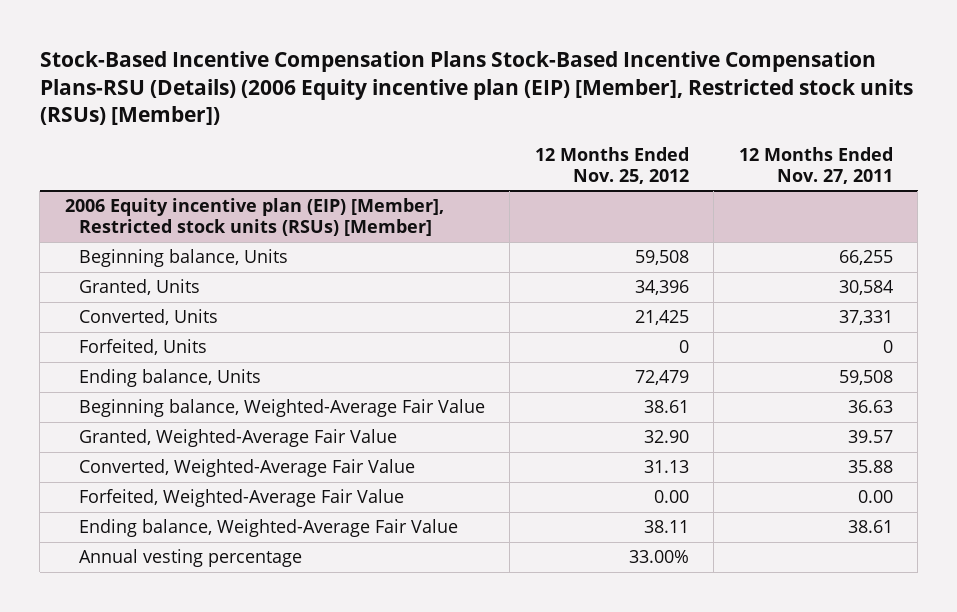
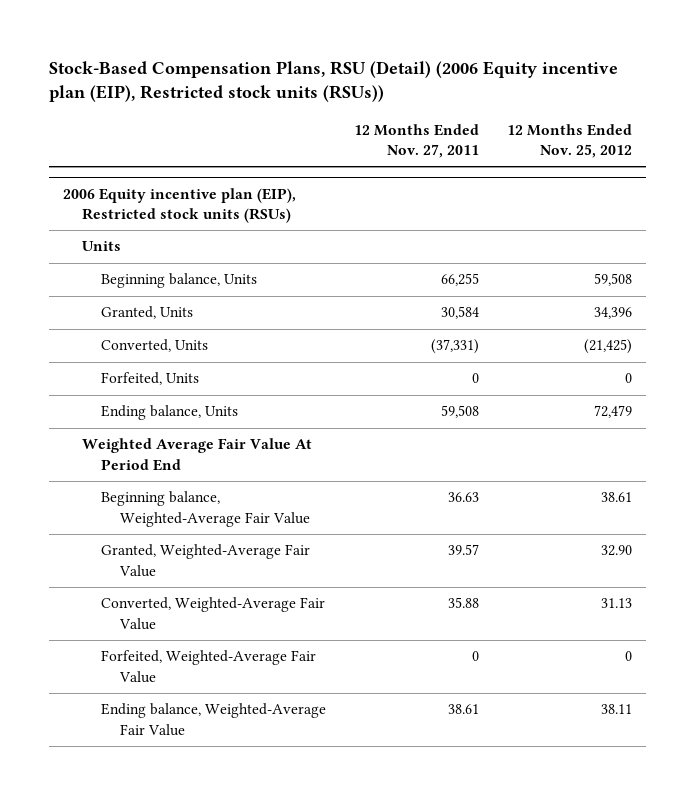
[39,51,913,126] Stock-Based Incentive Compensation Plans Stock-Based Incentive Compensation Plans-RSU (Details) (2006 Equity incentive plan (EIP) [Member], Restricted stock units (RSUs) [Member]) -> [49,60,619,102] Stock-Based Compensation Plans, RSU (Detail) (2006 Equity incentive plan (EIP), Restricted stock units (RSUs))
[64,198,444,237] 2006 Equity incentive plan (EIP) [Member], Restricted stock units (RSUs) [Member] -> [63,187,297,223] 2006 Equity incentive plan (EIP), Restricted stock units (RSUs)
none -> [82,241,122,252] Units
[634,310,689,326] 21,425 -> [583,339,632,355] (21,425)
[838,310,893,326] 37,331 -> [430,339,479,355] (37,331)
none -> [82,438,313,471] Weighted Average Fair Value At Period End
[653,490,689,504] 0.00 -> [624,651,632,662] 0
[857,490,893,504] 0.00 -> [471,651,479,662] 0
[78,549,302,568] Annual vesting percentage -> none

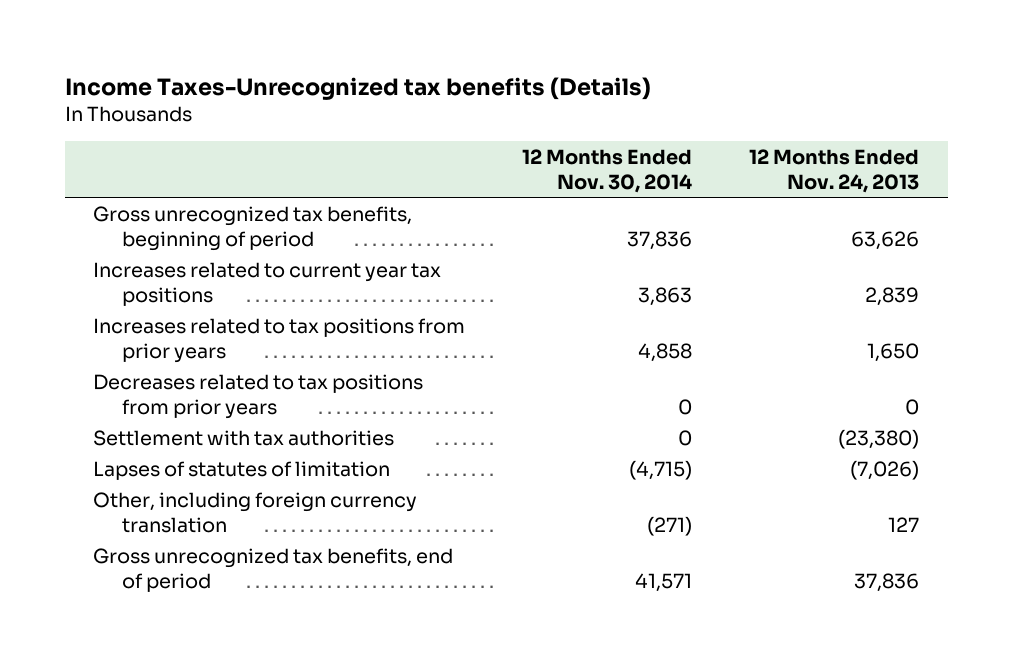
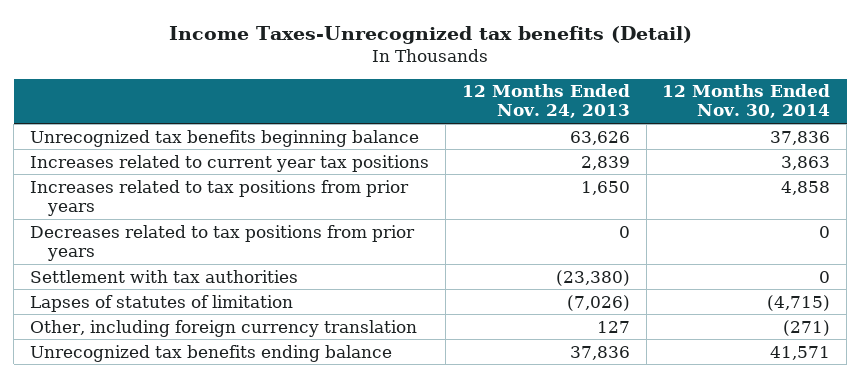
[64,77,651,101] Income Taxes-Unrecognized tax benefits (Details) -> [169,25,693,44] Income Taxes-Unrecognized tax benefits (Detail)
[93,205,413,251] Gross unrecognized tax benefits, beginning of period -> [30,129,420,147] Unrecognized tax benefits beginning balance
[93,547,454,592] Gross unrecognized tax benefits, end of period -> [30,344,393,362] Unrecognized tax benefits ending balance

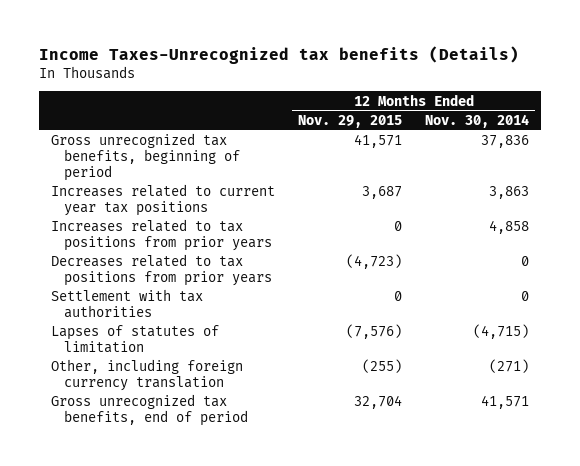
[169,25,693,44] Income Taxes-Unrecognized tax benefits (Detail) -> [39,46,520,65] Income Taxes-Unrecognized tax benefits (Details)
[461,84,630,119] 12 Months Ended Nov. 24, 2013 -> none
none -> [298,114,403,128] Nov. 29, 2015
[30,129,420,147] Unrecognized tax benefits beginning balance -> [50,133,241,181] Gross unrecognized tax benefits, beginning of period
[30,344,393,362] Unrecognized tax benefits ending balance -> [50,394,249,427] Gross unrecognized tax benefits, end of period

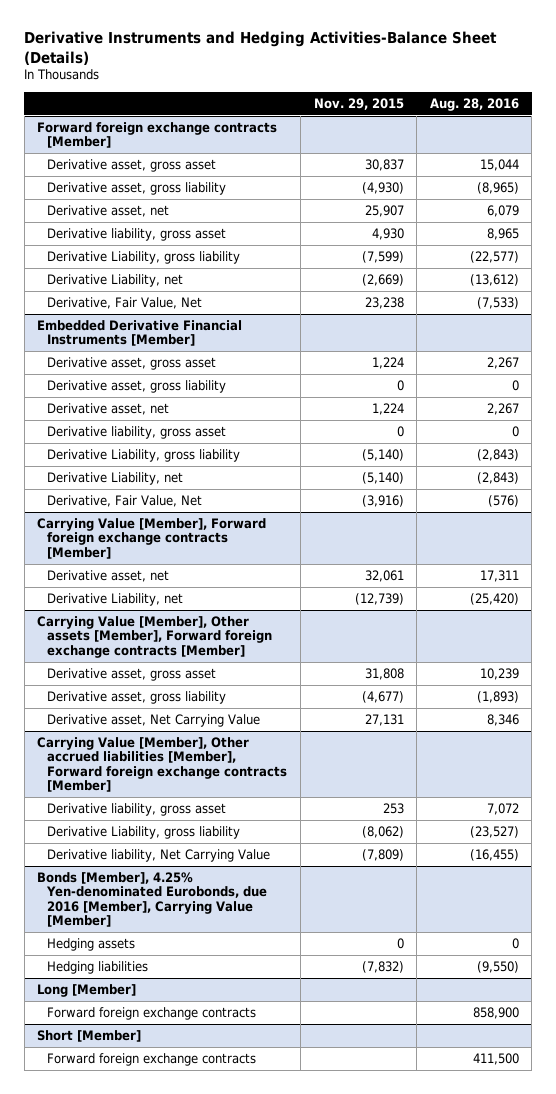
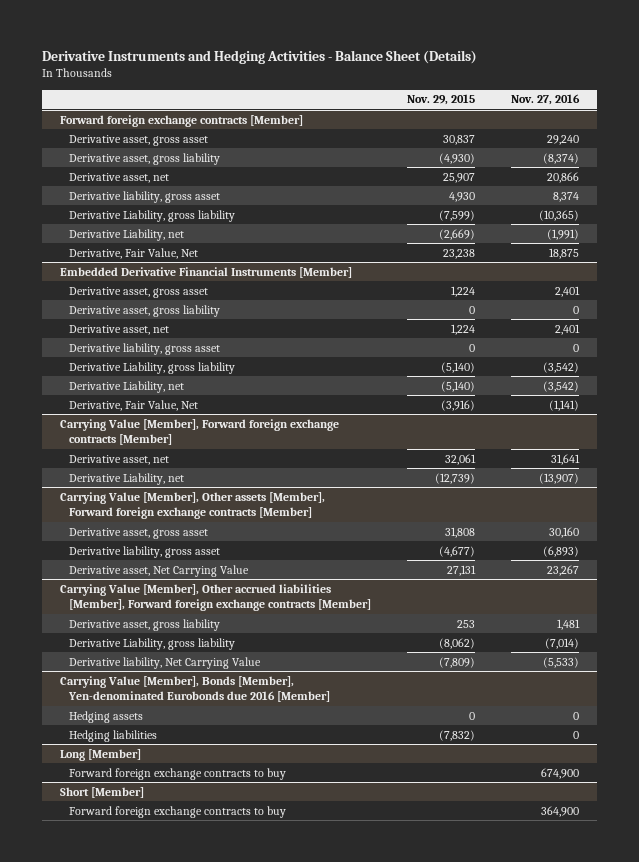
[24,31,498,65] Derivative Instruments and Hedging Activities-Balance Sheet (Details) -> [41,49,477,64] Derivative Instruments and Hedging Activities - Balance Sheet (Details)
[429,97,519,111] Aug. 28, 2016 -> none
none -> [510,94,580,106] Nov. 27, 2016
[47,691,227,705] Derivative asset, gross liability -> [68,545,220,558] Derivative liability, gross asset
[47,803,227,817] Derivative liability, gross asset -> [68,618,220,631] Derivative asset, gross liability
[37,872,268,928] Bonds [Member], 4.25% Yen-denominated Eurobonds, due 2016 [Member], Carrying Value [Member] -> [59,675,330,703] Carrying Value [Member], Bonds [Member], Yen-denominated Eurobonds due 2016 [Member]
[47,1007,257,1021] Forward foreign exchange contracts -> [68,767,286,780] Forward foreign exchange contracts to buy
[47,1053,257,1067] Forward foreign exchange contracts -> [68,805,286,818] Forward foreign exchange contracts to buy

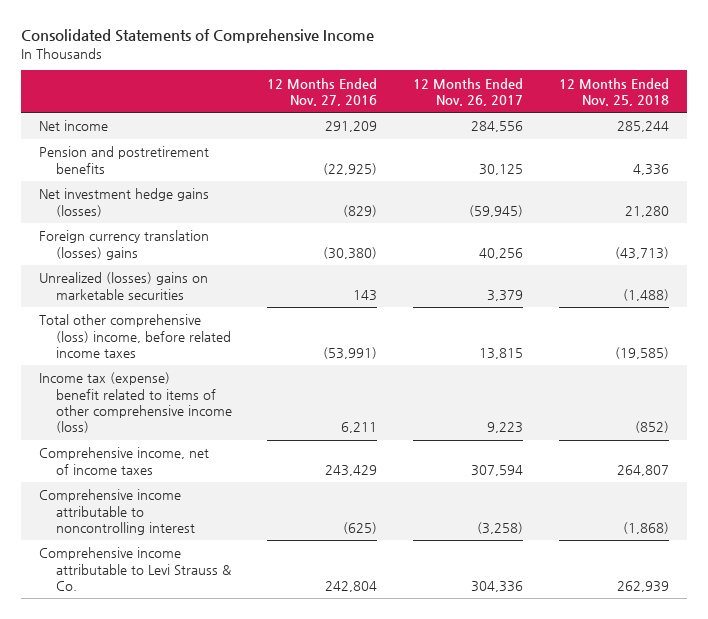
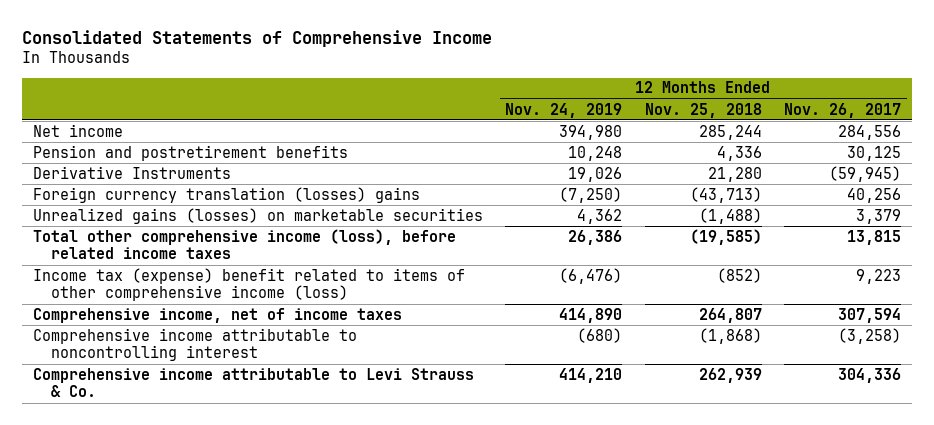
[267,77,378,106] 12 Months Ended Nov. 27, 2016 -> none
none -> [505,102,623,118] Nov. 24, 2019
[38,188,209,217] Net investment hedge gains (losses) -> [33,165,232,179] Derivative Instruments
[38,272,208,300] Unrealized (losses) gains on marketable securities -> [33,207,484,224] Unrealized gains (losses) on marketable securities
[38,314,231,359] Total other comprehensive (loss) income, before related income taxes -> [33,228,457,260] Total other comprehensive income (loss), before related income taxes

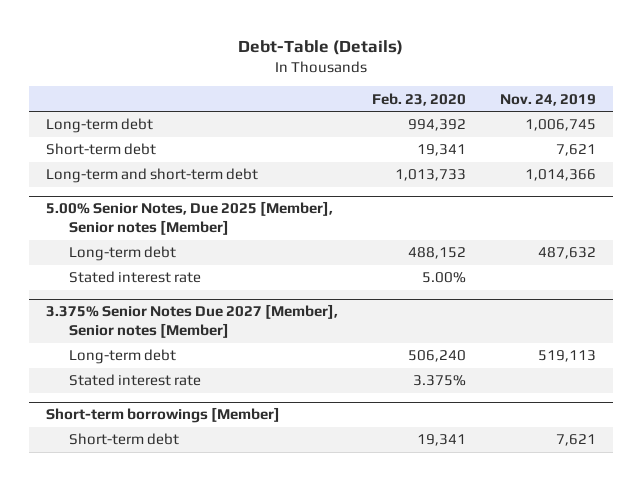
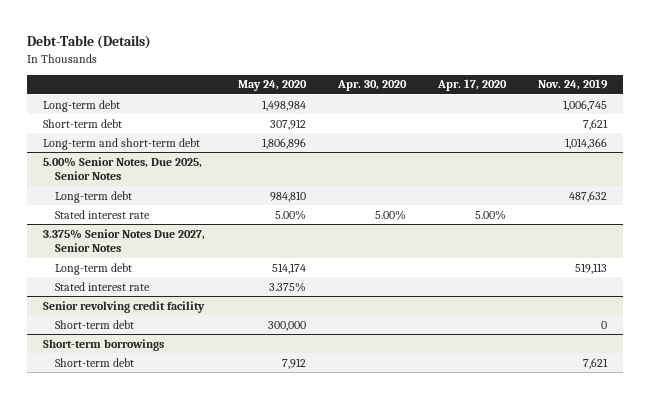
[371,92,466,106] Feb. 23, 2020 -> none
none -> [237,80,307,92] May 24, 2020
none -> [336,80,407,92] Apr. 30, 2020
none -> [437,79,508,92] Apr. 17, 2020
[45,201,333,235] 5.00% Senior Notes, Due 2025 [Member], Senior notes [Member] -> [43,156,203,181] 5.00% Senior Notes, Due 2025, Senior Notes
[45,304,338,338] 3.375% Senior Notes Due 2027 [Member], Senior notes [Member] -> [43,228,206,253] 3.375% Senior Notes Due 2027, Senior Notes
none -> [43,300,206,313] Senior revolving credit facility
none -> [54,319,134,329] Short-term debt
[45,407,280,424] Short-term borrowings [Member] -> [43,338,165,351] Short-term borrowings

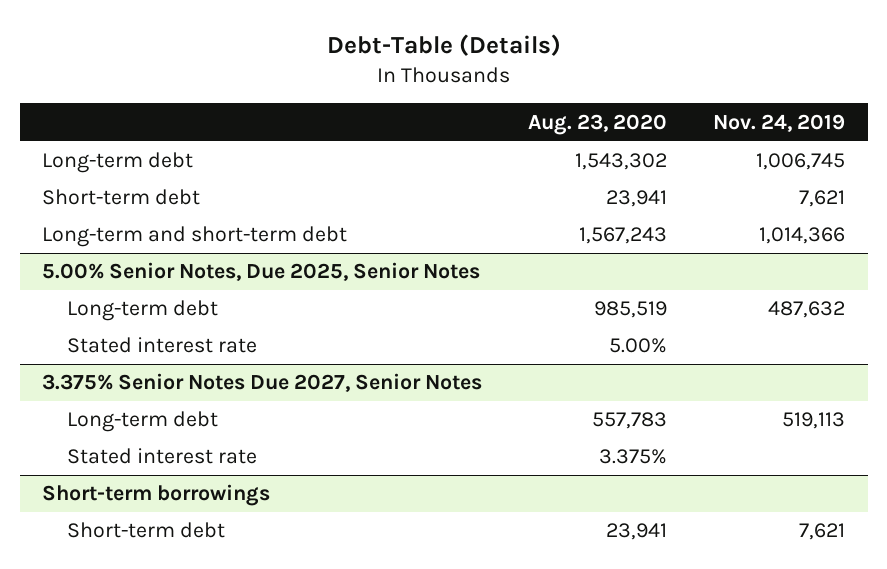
[237,80,307,92] May 24, 2020 -> none
[336,80,407,92] Apr. 30, 2020 -> none
[437,79,508,92] Apr. 17, 2020 -> none
none -> [528,113,668,135] Aug. 23, 2020
[43,300,206,313] Senior revolving credit facility -> none
[54,319,134,329] Short-term debt -> none

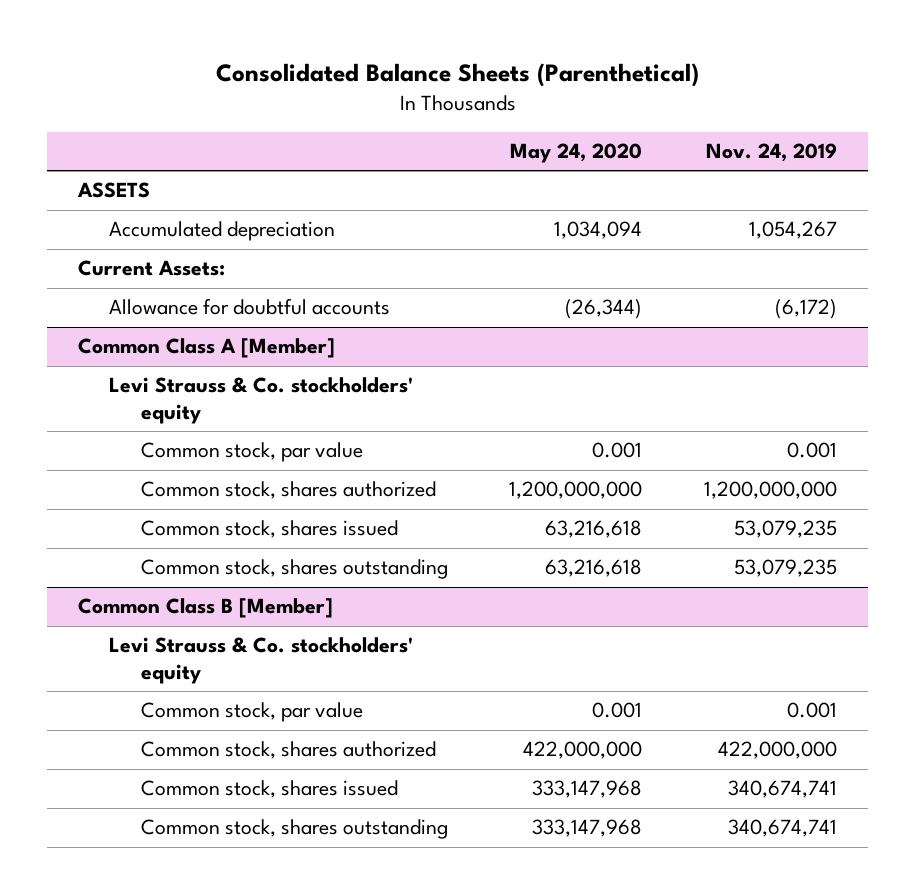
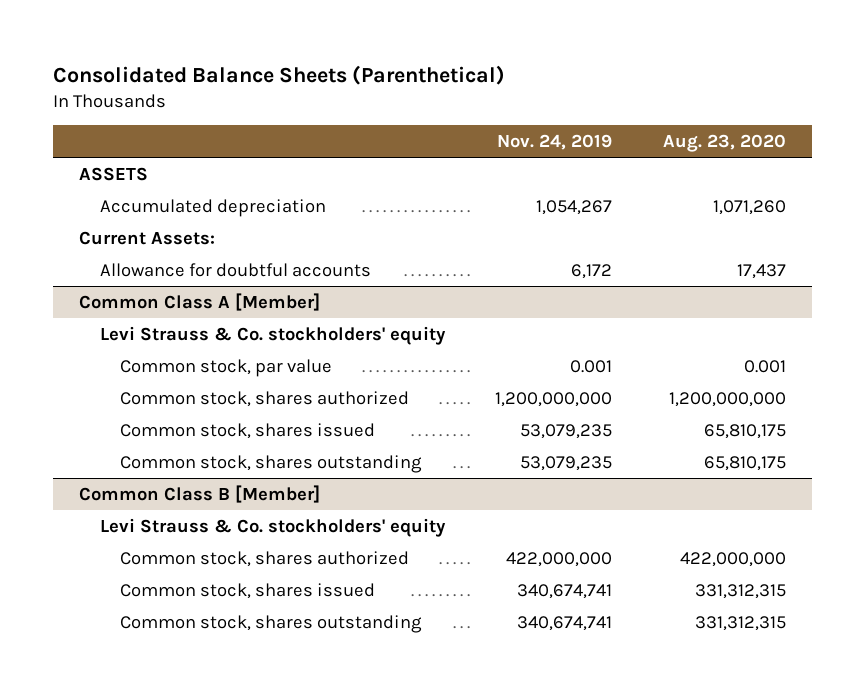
[510,143,643,164] May 24, 2020 -> none
none -> [663,134,787,153] Aug. 23, 2020
[774,299,837,320] (6,172) -> [571,263,613,279] 6,172
[140,702,363,723] Common stock, par value -> none

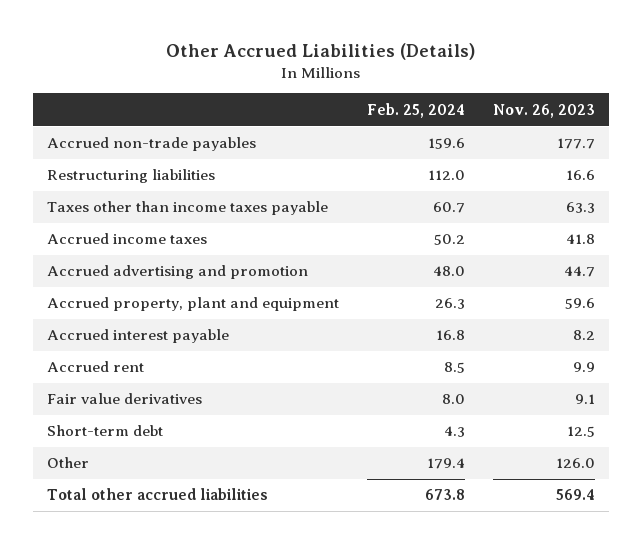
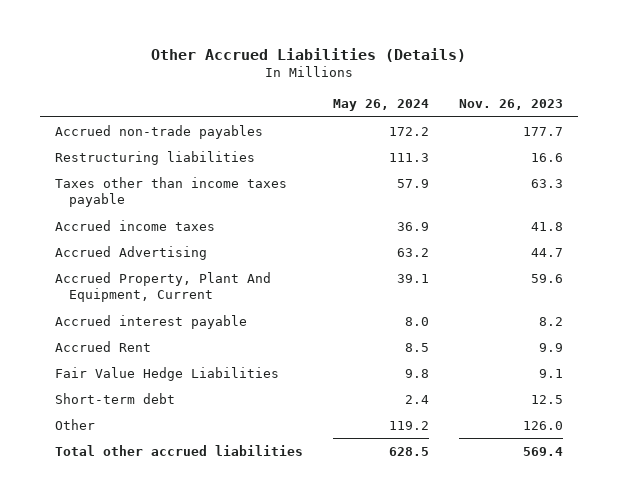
[367,102,466,118] Feb. 25, 2024 -> none
none -> [332,99,429,112] May 26, 2024
[46,265,308,280] Accrued advertising and promotion -> [54,245,207,260] Accrued Advertising
[46,297,339,312] Accrued property, plant and equipment -> [54,271,271,303] Accrued Property, Plant And Equipment, Current
[46,361,144,373] Accrued rent -> [54,340,151,352] Accrued Rent
[46,393,202,405] Fair value derivatives -> [54,366,279,381] Fair Value Hedge Liabilities

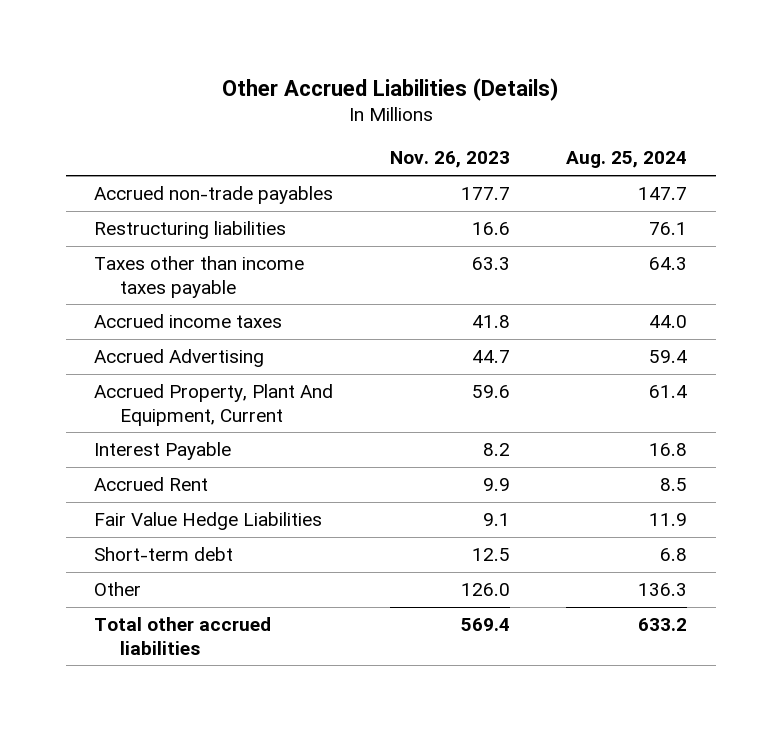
[332,99,429,112] May 26, 2024 -> none
none -> [566,151,688,169] Aug. 25, 2024
[54,314,247,329] Accrued interest payable -> [94,442,232,461] Interest Payable

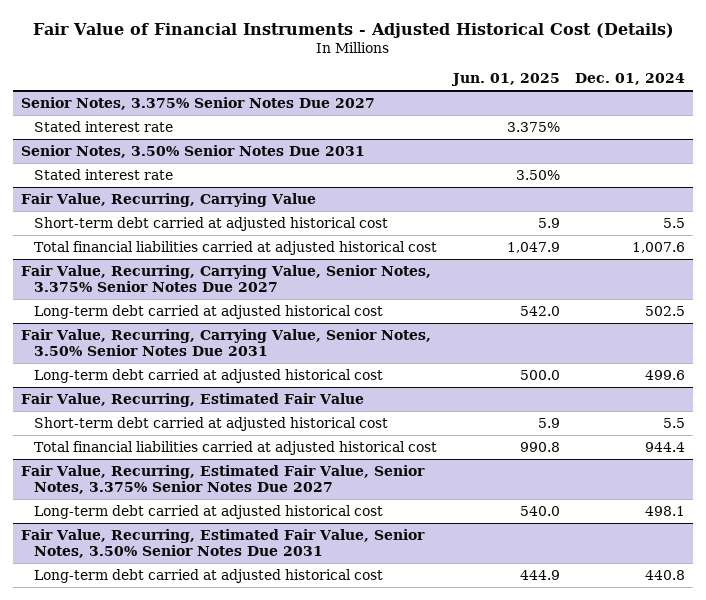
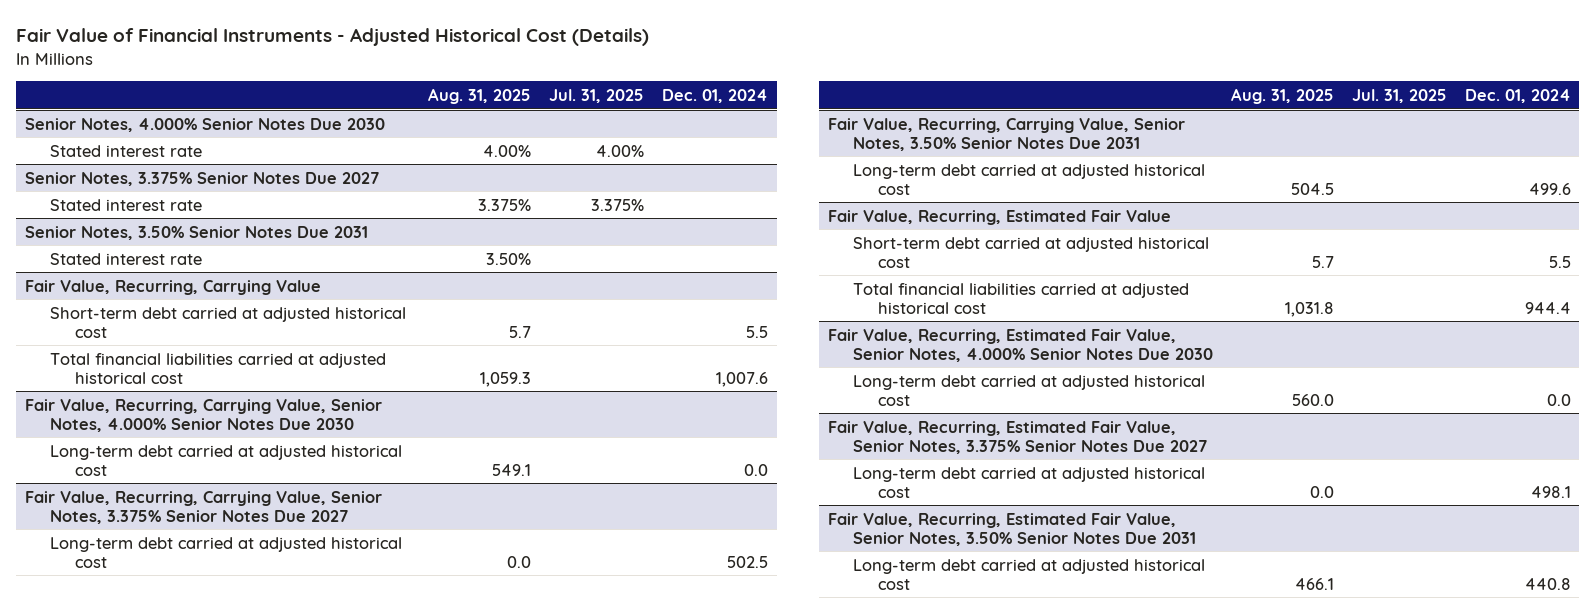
[450,73,560,87] Jun. 01, 2025 -> none
none -> [428,87,532,104] Aug. 31, 2025
none -> [549,88,645,103] Jul. 31, 2025
none -> [25,117,386,132] Senior Notes, 4.000% Senior Notes Due 2030
none -> [50,144,203,157] Stated interest rate
none -> [25,398,383,432] Fair Value, Recurring, Carrying Value, Senior Notes, 4.000% Senior Notes Due 2030
none -> [50,444,403,476] Long-term debt carried at adjusted historical cost
none -> [827,328,1213,362] Fair Value, Recurring, Estimated Fair Value, Senior Notes, 4.000% Senior Notes Due 2030
none -> [852,374,1205,406] Long-term debt carried at adjusted historical cost

